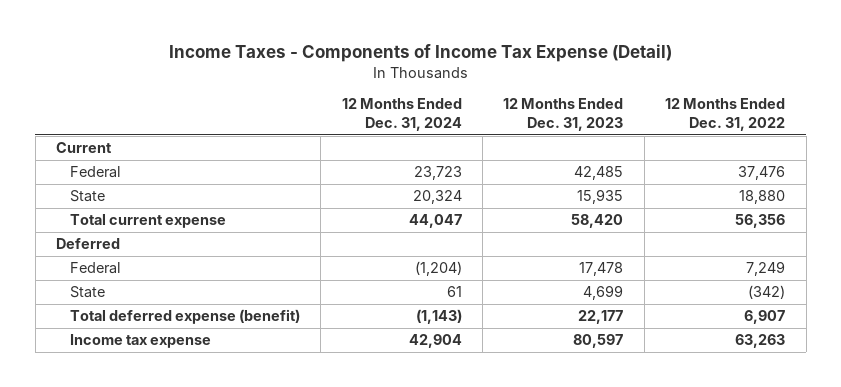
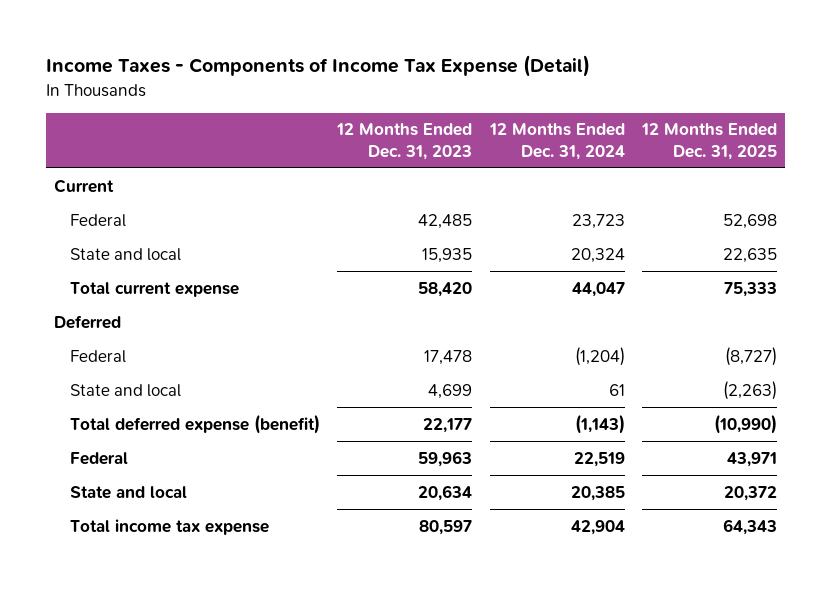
[665,98,786,132] 12 Months Ended Dec. 31, 2022 -> none
none -> [640,123,777,160] 12 Months Ended Dec. 31, 2025
[70,190,106,203] State -> [70,247,182,261] State and local
[70,286,106,299] State -> [70,383,182,397] State and local
none -> [70,451,129,465] Federal
none -> [70,485,188,499] State and local
[70,334,212,349] Income tax expense -> [70,518,270,535] Total income tax expense

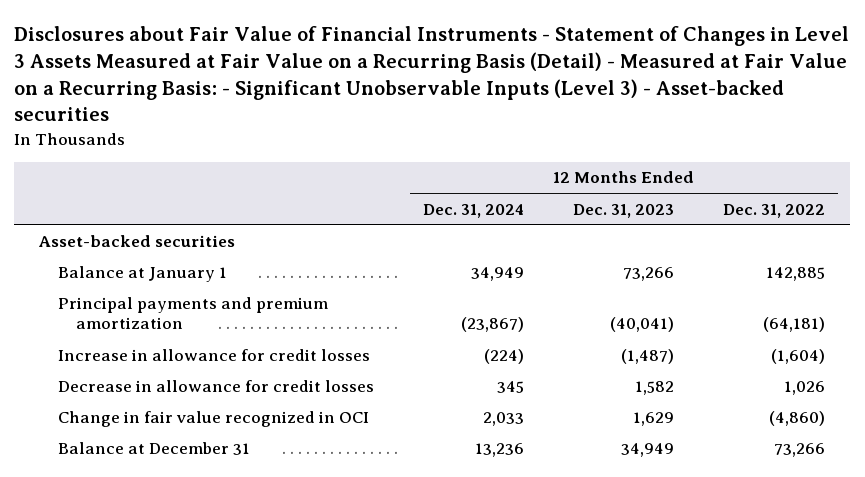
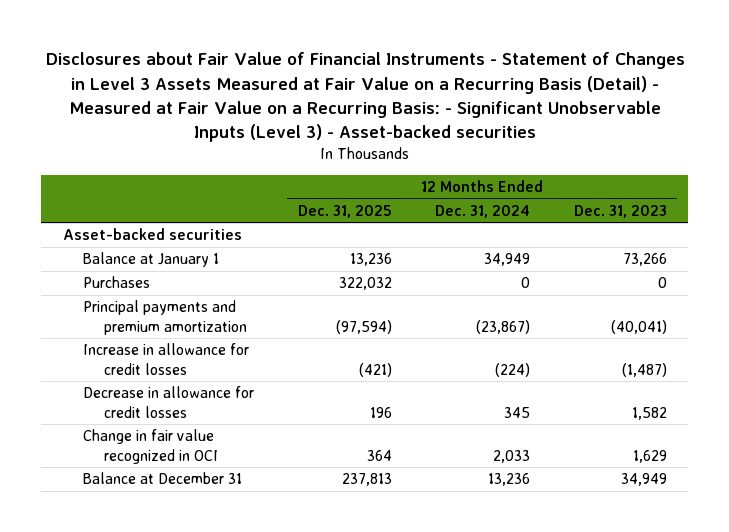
[723,203,826,218] Dec. 31, 2022 -> none
none -> [297,204,392,218] Dec. 31, 2025
none -> [83,276,151,289] Purchases

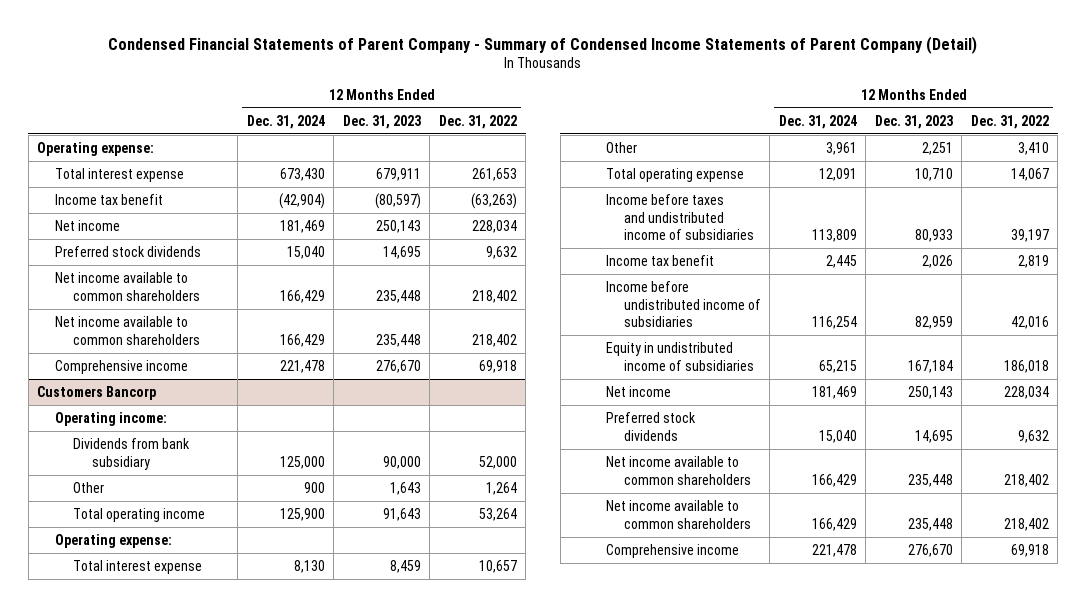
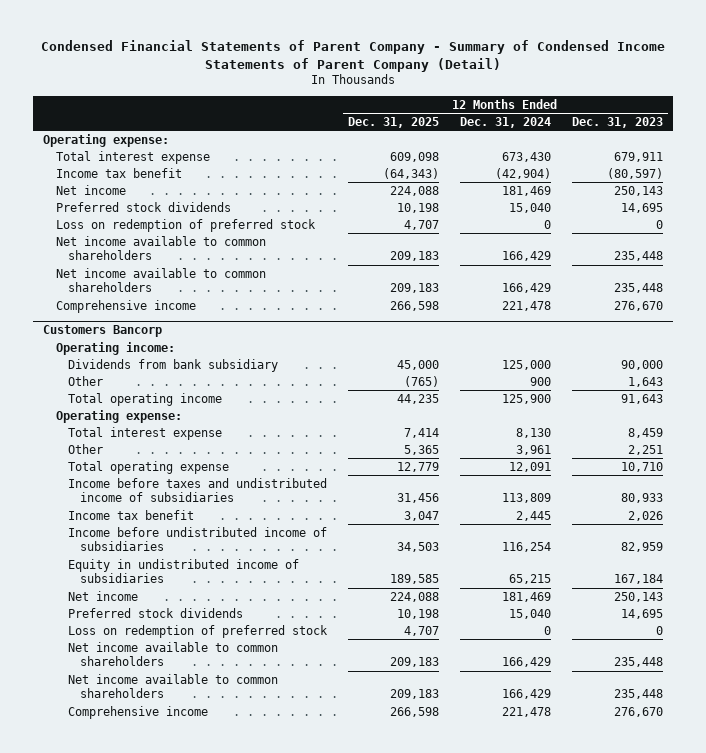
[438,114,517,129] Dec. 31, 2022 -> none
none -> [347,116,439,128] Dec. 31, 2025
none -> [55,218,316,232] Loss on redemption of preferred stock
none -> [68,624,329,638] Loss on redemption of preferred stock

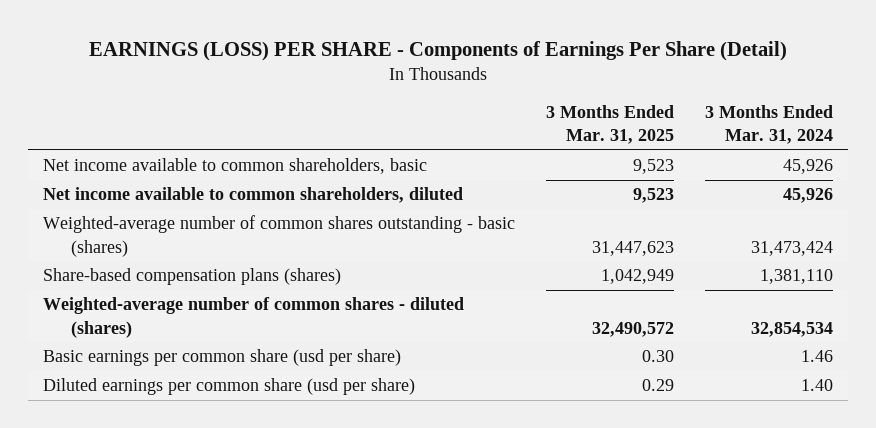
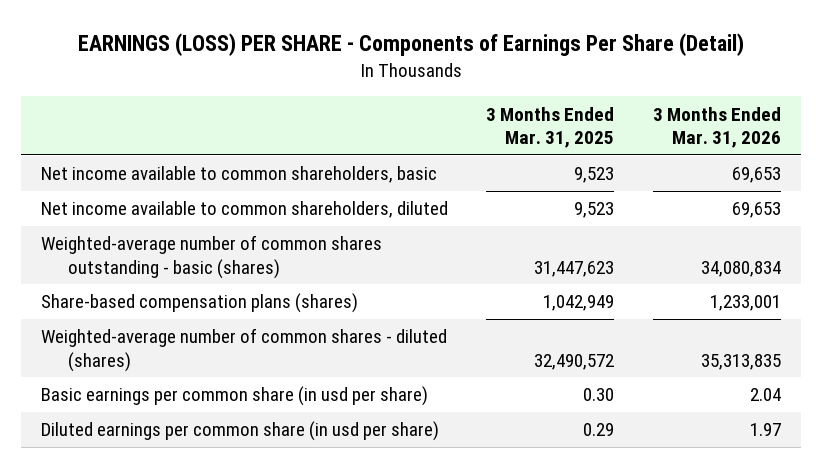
[704,104,833,145] 3 Months Ended Mar. 31, 2024 -> none
none -> [653,106,782,148] 3 Months Ended Mar. 31, 2026
[43,349,402,367] Basic earnings per common share (usd per share) -> [40,386,428,407] Basic earnings per common share (in usd per share)
[43,378,416,396] Diluted earnings per common share (usd per share) -> [40,421,439,442] Diluted earnings per common share (in usd per share)

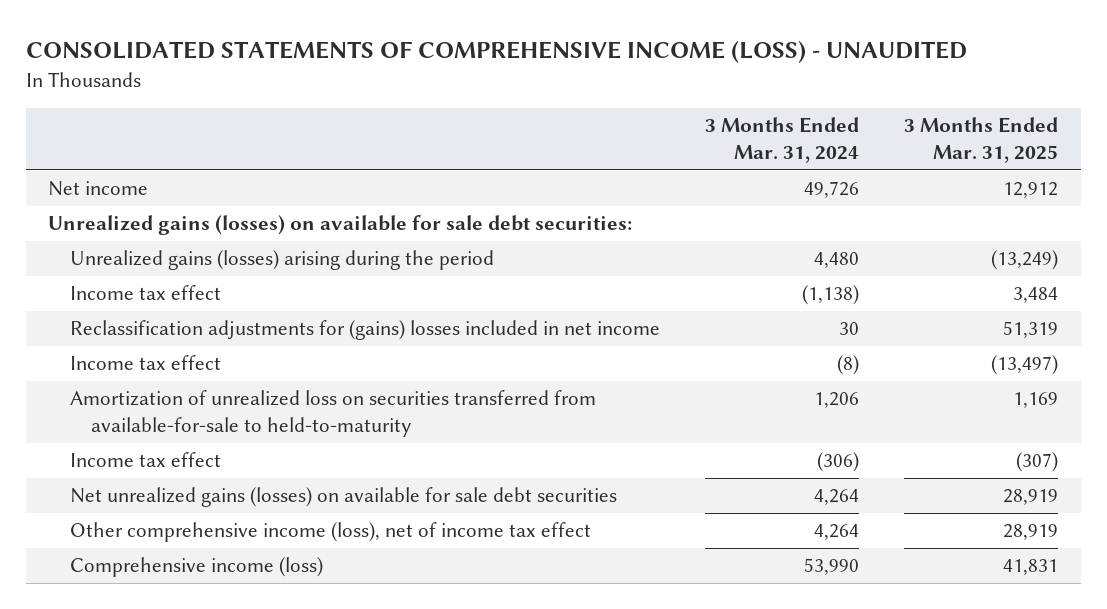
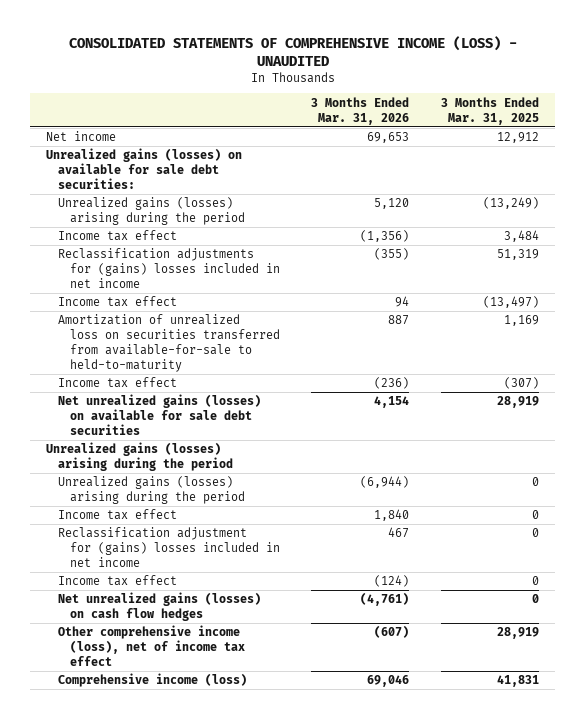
[705,117,860,164] 3 Months Ended Mar. 31, 2024 -> none
none -> [311,96,410,125] 3 Months Ended Mar. 31, 2026
none -> [46,442,233,472] Unrealized gains (losses) arising during the period
none -> [57,476,245,505] Unrealized gains (losses) arising during the period
none -> [57,509,177,521] Income tax effect
none -> [57,527,280,568] Reclassification adjustment for (gains) losses included in net income
none -> [57,575,177,587] Income tax effect
none -> [57,592,261,622] Net unrealized gains (losses) on cash flow hedges

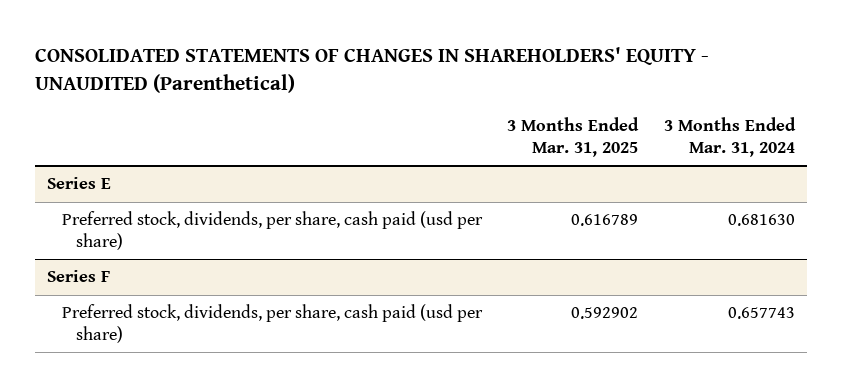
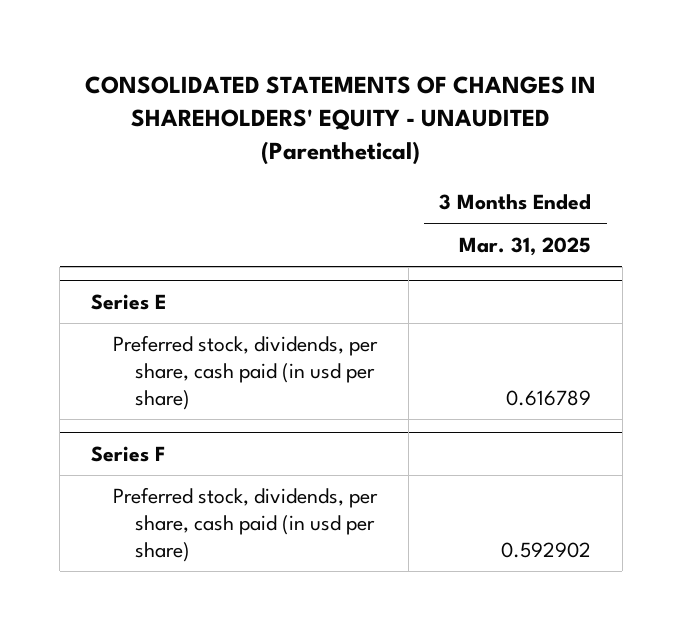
[663,117,796,157] 3 Months Ended Mar. 31, 2024 -> none
[61,211,483,250] Preferred stock, dividends, per share, cash paid (usd per share) -> [113,335,379,410] Preferred stock, dividends, per share, cash paid (in usd per share)
[61,304,483,343] Preferred stock, dividends, per share, cash paid (usd per share) -> [113,487,379,562] Preferred stock, dividends, per share, cash paid (in usd per share)

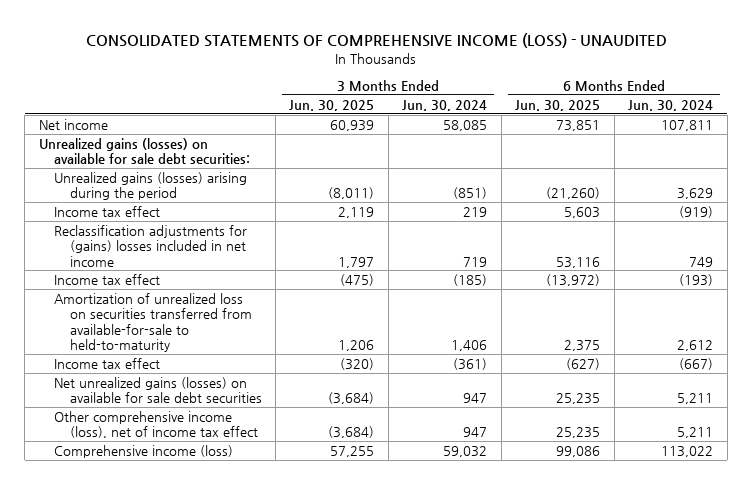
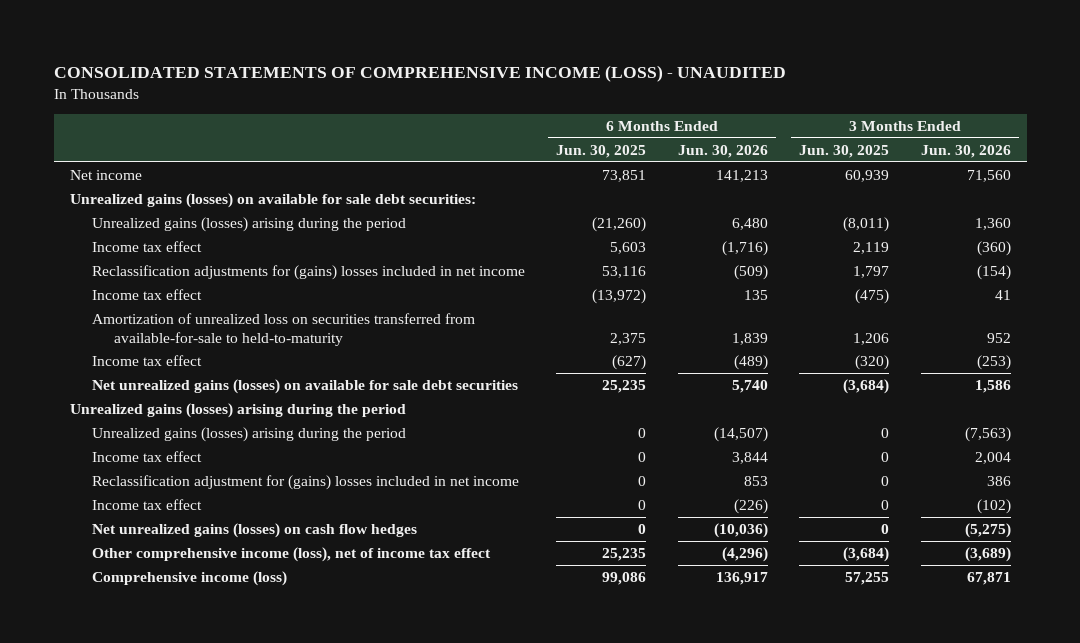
[402,99,488,111] Jun. 30, 2024 -> none
[628,99,714,111] Jun. 30, 2024 -> none
none -> [677,144,768,158] Jun. 30, 2026
none -> [920,144,1011,158] Jun. 30, 2026
none -> [69,402,406,418] Unrealized gains (losses) arising during the period
none -> [91,426,406,442] Unrealized gains (losses) arising during the period
none -> [91,450,202,462] Income tax effect
none -> [91,474,519,490] Reclassification adjustment for (gains) losses included in net income
none -> [91,498,202,510] Income tax effect
none -> [91,522,417,538] Net unrealized gains (losses) on cash flow hedges

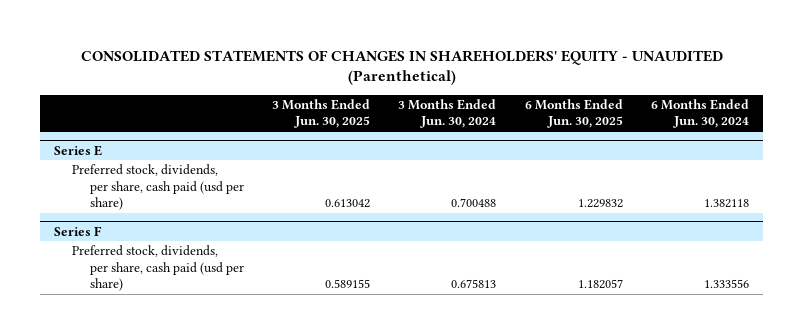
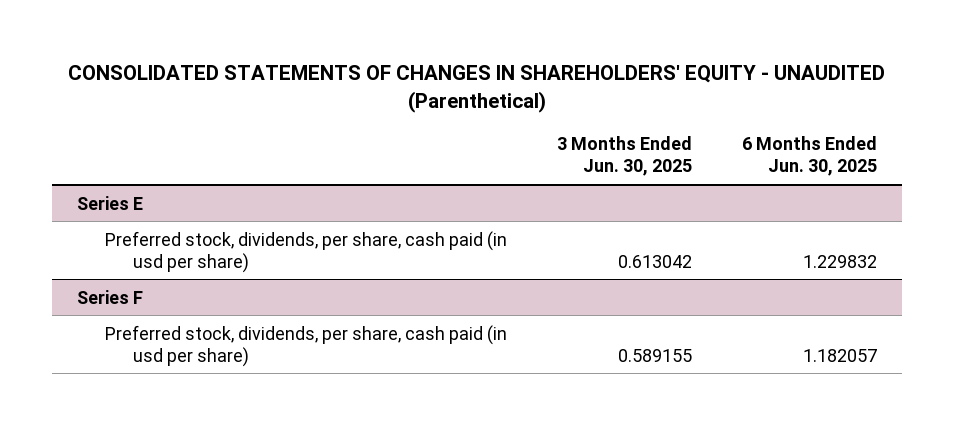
[398,99,497,129] 3 Months Ended Jun. 30, 2024 -> none
[650,99,749,129] 6 Months Ended Jun. 30, 2024 -> none
[72,164,244,210] Preferred stock, dividends, per share, cash paid (usd per share) -> [105,230,508,273] Preferred stock, dividends, per share, cash paid (in usd per share)
[72,245,244,291] Preferred stock, dividends, per share, cash paid (usd per share) -> [105,324,508,367] Preferred stock, dividends, per share, cash paid (in usd per share)

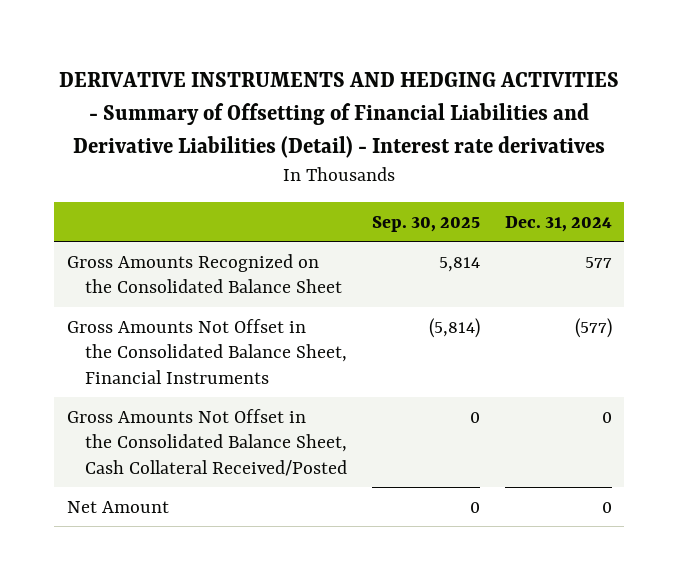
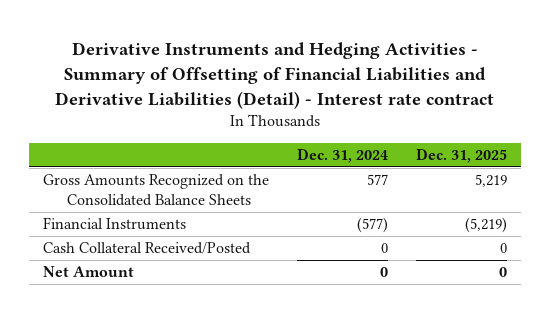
[59,72,620,158] DERIVATIVE INSTRUMENTS AND HEDGING ACTIVITIES - Summary of Offsetting of Financial Liabilities and Derivative Liabilities (Detail) - Interest rate derivatives -> [55,41,495,109] Derivative Instruments and Hedging Activities - Summary of Offsetting of Financial Liabilities and Derivative Liabilities (Detail) - Interest rate contract
[371,215,480,232] Sep. 30, 2025 -> none
none -> [415,148,507,164] Dec. 31, 2025
[66,253,342,294] Gross Amounts Recognized on the Consolidated Balance Sheet -> [43,174,270,207] Gross Amounts Recognized on the Consolidated Balance Sheets
[66,318,347,384] Gross Amounts Not Offset in the Consolidated Balance Sheet, Financial Instruments -> [43,217,187,231] Financial Instruments
[66,408,347,476] Gross Amounts Not Offset in the Consolidated Balance Sheet, Cash Collateral Received/Posted -> [43,242,252,255] Cash Collateral Received/Posted

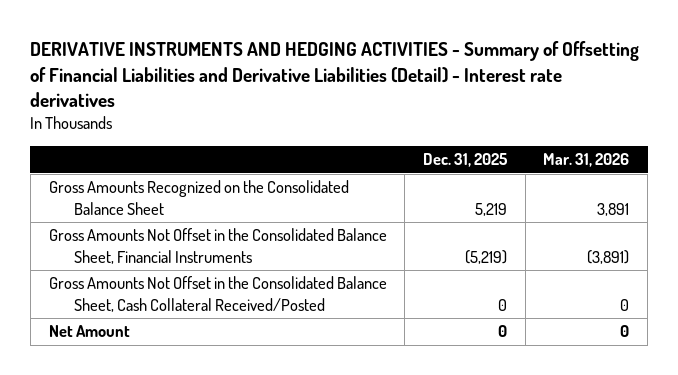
[55,41,495,109] Derivative Instruments and Hedging Activities - Summary of Offsetting of Financial Liabilities and Derivative Liabilities (Detail) - Interest rate contract -> [30,41,640,108] DERIVATIVE INSTRUMENTS AND HEDGING ACTIVITIES - Summary of Offsetting of Financial Liabilities and Derivative Liabilities (Detail) - Interest rate derivatives
[297,148,389,164] Dec. 31, 2024 -> none
none -> [543,153,630,168] Mar. 31, 2026
[43,174,270,207] Gross Amounts Recognized on the Consolidated Balance Sheets -> [48,180,349,215] Gross Amounts Recognized on the Consolidated Balance Sheet
[43,217,187,231] Financial Instruments -> [48,228,387,264] Gross Amounts Not Offset in the Consolidated Balance Sheet, Financial Instruments
[43,242,252,255] Cash Collateral Received/Posted -> [48,276,387,312] Gross Amounts Not Offset in the Consolidated Balance Sheet, Cash Collateral Received/Posted

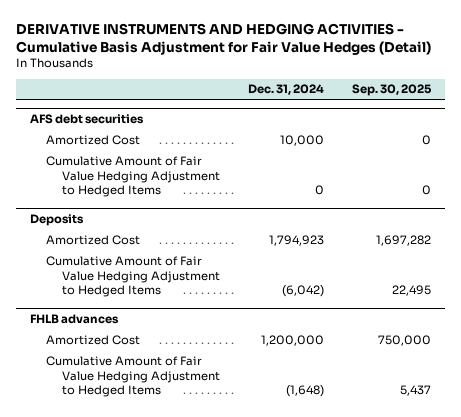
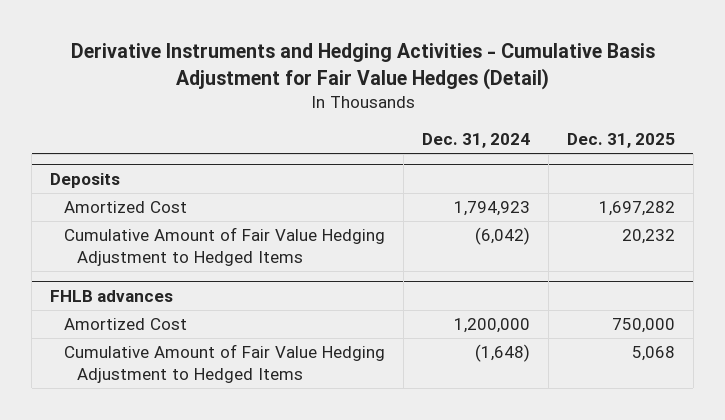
[15,22,431,55] DERIVATIVE INSTRUMENTS AND HEDGING ACTIVITIES - Cumulative Basis Adjustment for Fair Value Hedges (Detail) -> [70,43,655,91] Derivative Instruments and Hedging Activities - Cumulative Basis Adjustment for Fair Value Hedges (Detail)
[352,84,433,97] Sep. 30, 2025 -> none
none -> [566,133,675,149] Dec. 31, 2025
[29,114,144,125] AFS debt securities -> none
[46,134,141,145] Amortized Cost -> none
[46,155,221,198] Cumulative Amount of Fair Value Hedging Adjustment to Hedged Items -> none

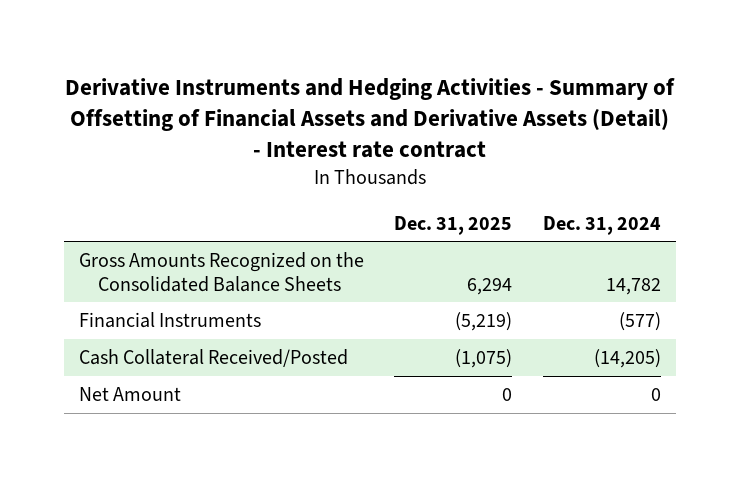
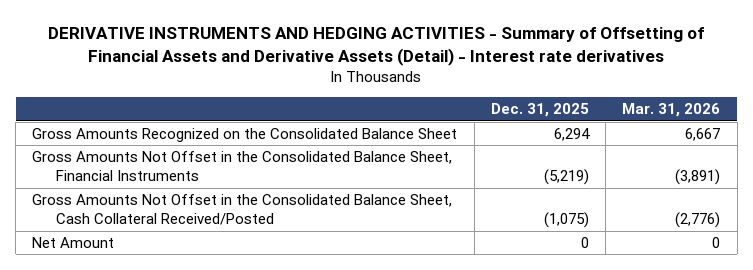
[64,78,675,159] Derivative Instruments and Hedging Activities - Summary of Offsetting of Financial Assets and Derivative Assets (Detail) - Interest rate contract -> [48,26,705,67] DERIVATIVE INSTRUMENTS AND HEDGING ACTIVITIES - Summary of Offsetting of Financial Assets and Derivative Assets (Detail) - Interest rate derivatives
[542,215,661,235] Dec. 31, 2024 -> none
none -> [622,103,721,118] Mar. 31, 2026
[79,252,365,292] Gross Amounts Recognized on the Consolidated Balance Sheets -> [32,128,458,143] Gross Amounts Recognized on the Consolidated Balance Sheet
[79,312,262,329] Financial Instruments -> [32,151,453,182] Gross Amounts Not Offset in the Consolidated Balance Sheet, Financial Instruments
[79,349,349,368] Cash Collateral Received/Posted -> [32,194,453,226] Gross Amounts Not Offset in the Consolidated Balance Sheet, Cash Collateral Received/Posted

